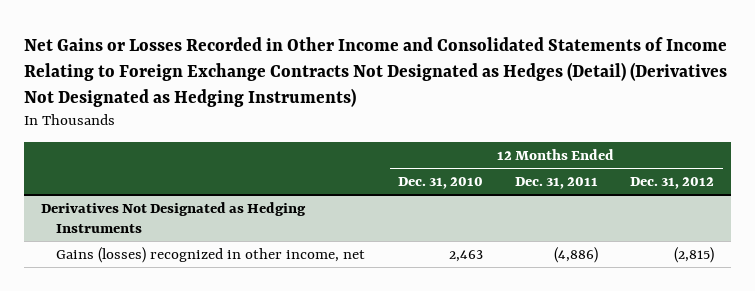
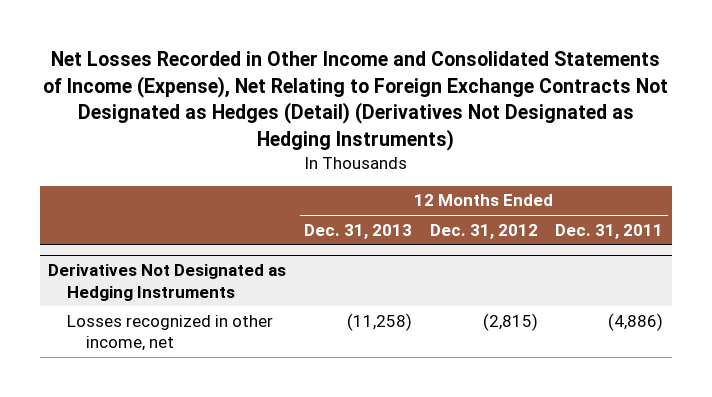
[24,36,728,107] Net Gains or Losses Recorded in Other Income and Consolidated Statements of Income Relating to Foreign Exchange Contracts Not Designated as Hedges (Detail) (Derivatives Not Designated as Hedging Instruments) -> [42,51,668,151] Net Losses Recorded in Other Income and Consolidated Statements of Income (Expense), Net Relating to Foreign Exchange Contracts Not Designated as Hedges (Detail) (Derivatives Not Designated as Hedging Instruments)
[397,177,483,190] Dec. 31, 2010 -> none
none -> [304,223,413,239] Dec. 31, 2013
[56,246,366,263] Gains (losses) recognized in other income, net -> [67,314,274,352] Losses recognized in other income, net

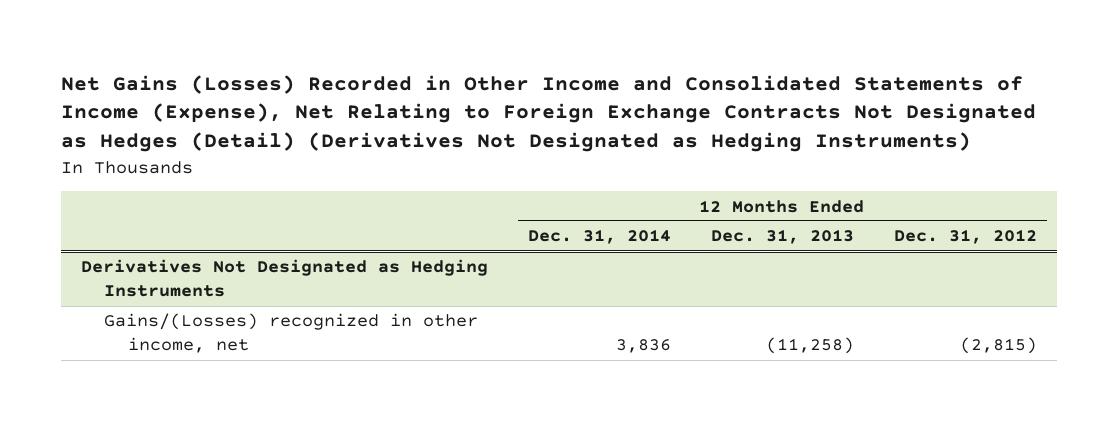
[42,51,668,151] Net Losses Recorded in Other Income and Consolidated Statements of Income (Expense), Net Relating to Foreign Exchange Contracts Not Designated as Hedges (Detail) (Derivatives Not Designated as Hedging Instruments) -> [60,74,1036,153] Net Gains (Losses) Recorded in Other Income and Consolidated Statements of Income (Expense), Net Relating to Foreign Exchange Contracts Not Designated as Hedges (Detail) (Derivatives Not Designated as Hedging Instruments)
[555,223,664,239] Dec. 31, 2011 -> none
none -> [527,229,671,245] Dec. 31, 2014
[67,314,274,352] Losses recognized in other income, net -> [104,313,479,354] Gains/(Losses) recognized in other income, net

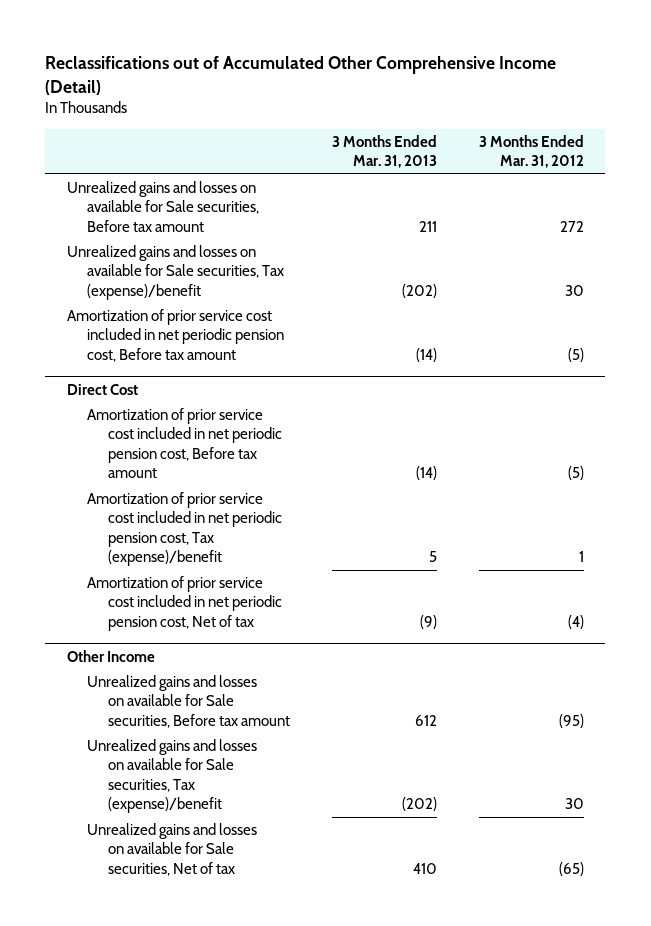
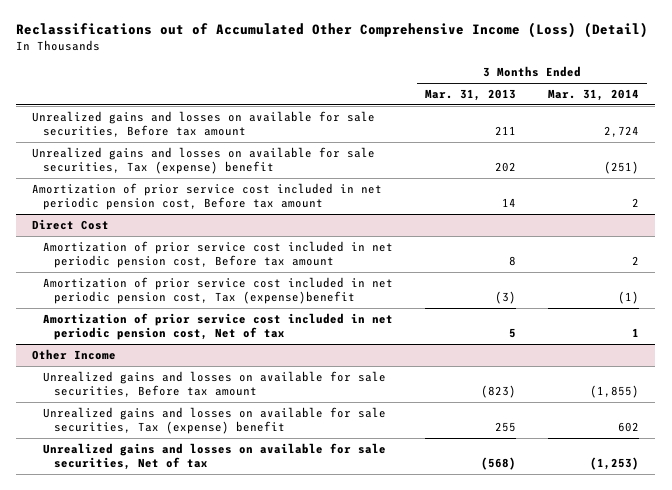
[45,56,557,95] Reclassifications out of Accumulated Other Comprehensive Income (Detail) -> [16,22,649,39] Reclassifications out of Accumulated Other Comprehensive Income (Loss) (Detail)
[479,134,585,169] 3 Months Ended Mar. 31, 2012 -> none
none -> [548,89,640,102] Mar. 31, 2014
[66,181,260,232] Unrealized gains and losses on available for Sale securities, Before tax amount -> [32,110,376,138] Unrealized gains and losses on available for sale securities, Before tax amount
[66,245,285,300] Unrealized gains and losses on available for Sale securities, Tax (expense)/benefit -> [32,146,376,175] Unrealized gains and losses on available for sale securities, Tax (expense) benefit
[401,283,437,298] (202) -> [495,162,517,173] 202
[415,347,437,362] (14) -> [502,198,517,208] 14
[415,465,437,480] (14) -> [509,256,517,267] 8
[87,492,282,566] Amortization of prior service cost included in net periodic pension cost, Tax (expense)/benefit -> [42,276,393,305] Amortization of prior service cost included in net periodic pension cost, Tax (expense)benefit
[428,550,437,562] 5 -> [495,291,517,305] (3)
[419,614,437,629] (9) -> [509,328,517,339] 5
[87,675,290,728] Unrealized gains and losses on available for Sale securities, Before tax amount -> [42,370,386,398] Unrealized gains and losses on available for sale securities, Before tax amount
[414,714,437,726] 612 -> [481,385,517,399] (823)
[87,739,258,813] Unrealized gains and losses on available for Sale securities, Tax (expense)/benefit -> [42,406,386,435] Unrealized gains and losses on available for sale securities, Tax (expense) benefit
[401,796,437,811] (202) -> [495,422,517,433] 255
[87,823,258,876] Unrealized gains and losses on available for Sale securities, Net of tax -> [42,442,386,471] Unrealized gains and losses on available for sale securities, Net of tax
[412,862,437,874] 410 -> [481,457,517,471] (568)

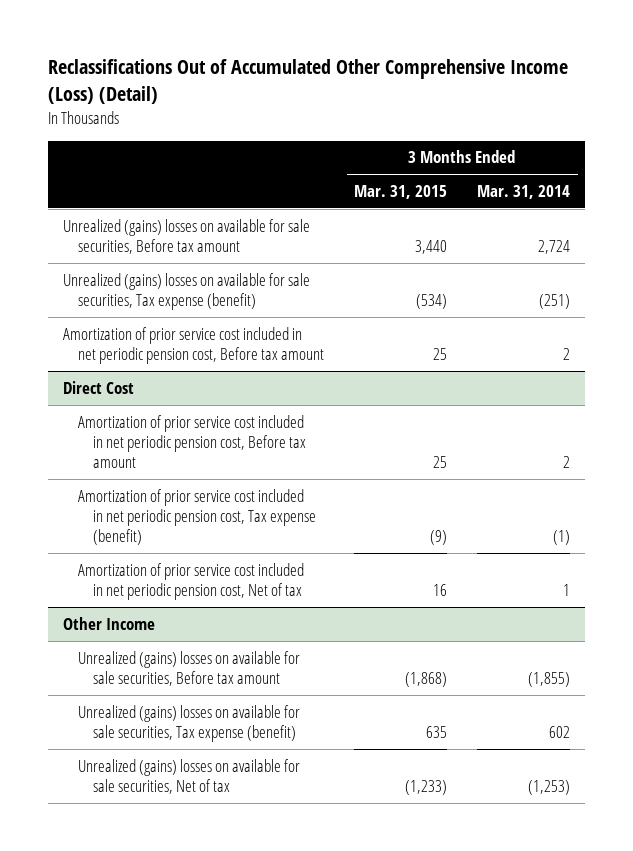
[16,22,649,39] Reclassifications out of Accumulated Other Comprehensive Income (Loss) (Detail) -> [48,59,569,104] Reclassifications Out of Accumulated Other Comprehensive Income (Loss) (Detail)
[425,89,517,102] Mar. 31, 2013 -> none
none -> [354,184,448,199] Mar. 31, 2015
[32,110,376,138] Unrealized gains and losses on available for sale securities, Before tax amount -> [63,218,311,254] Unrealized (gains) losses on available for sale securities, Before tax amount
[32,146,376,175] Unrealized gains and losses on available for sale securities, Tax (expense) benefit -> [63,272,311,310] Unrealized (gains) losses on available for sale securities, Tax expense (benefit)
[42,276,393,305] Amortization of prior service cost included in net periodic pension cost, Tax (expense)benefit -> [78,488,317,545] Amortization of prior service cost included in net periodic pension cost, Tax expense (benefit)
[42,370,386,398] Unrealized gains and losses on available for sale securities, Before tax amount -> [78,650,301,686] Unrealized (gains) losses on available for sale securities, Before tax amount
[42,406,386,435] Unrealized gains and losses on available for sale securities, Tax (expense) benefit -> [78,704,301,742] Unrealized (gains) losses on available for sale securities, Tax expense (benefit)
[42,442,386,471] Unrealized gains and losses on available for sale securities, Net of tax -> [78,758,301,794] Unrealized (gains) losses on available for sale securities, Net of tax

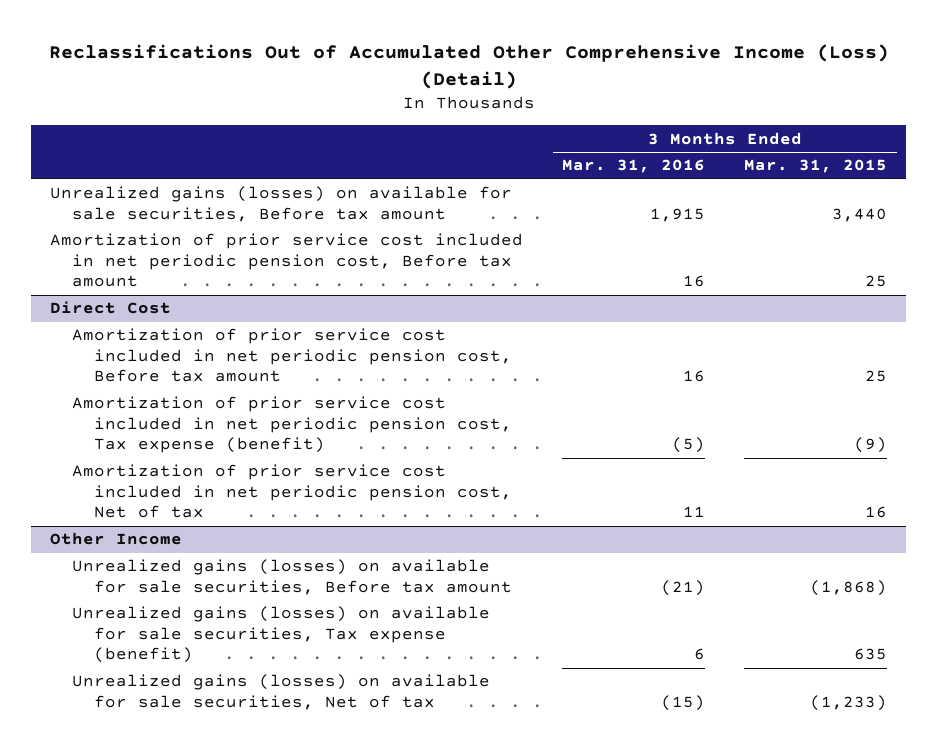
[477,184,571,199] Mar. 31, 2014 -> none
none -> [562,159,706,174] Mar. 31, 2016
[63,272,311,310] Unrealized (gains) losses on available for sale securities, Tax expense (benefit) -> none
[63,218,311,254] Unrealized (gains) losses on available for sale securities, Before tax amount -> [50,186,513,222] Unrealized gains (losses) on available for sale securities, Before tax amount
[78,650,301,686] Unrealized (gains) losses on available for sale securities, Before tax amount -> [72,559,512,595] Unrealized gains (losses) on available for sale securities, Before tax amount
[78,704,301,742] Unrealized (gains) losses on available for sale securities, Tax expense (benefit) -> [72,606,491,664] Unrealized gains (losses) on available for sale securities, Tax expense (benefit)
[78,758,301,794] Unrealized (gains) losses on available for sale securities, Net of tax -> [72,674,491,710] Unrealized gains (losses) on available for sale securities, Net of tax

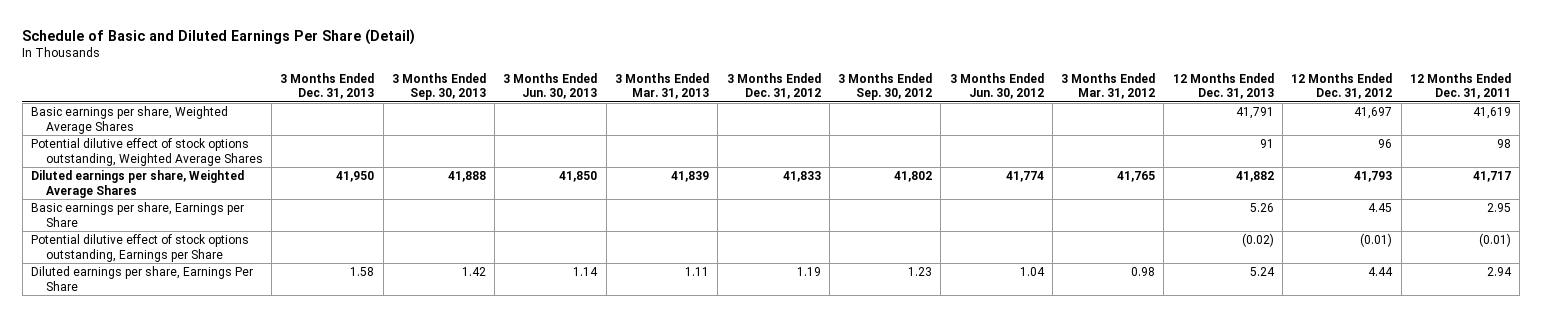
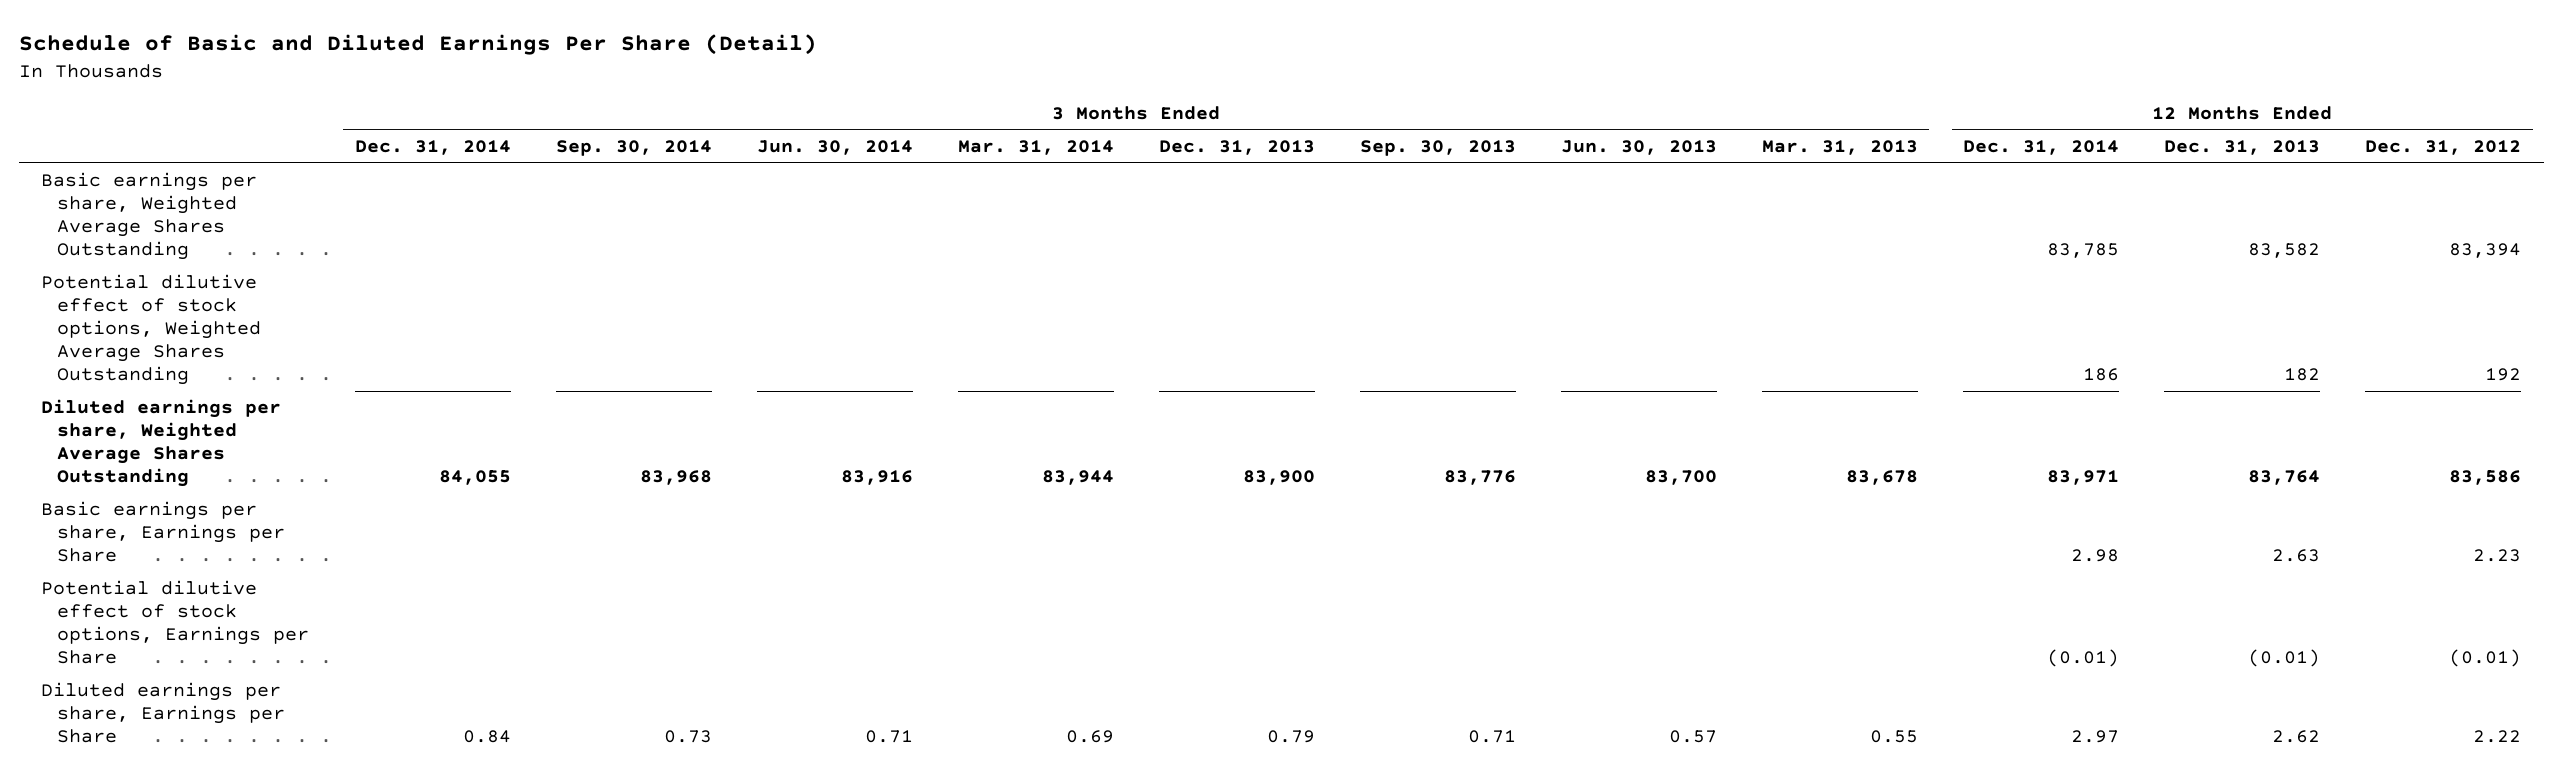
[726,72,821,100] 3 Months Ended Dec. 31, 2012 -> none
[838,72,933,101] 3 Months Ended Sep. 30, 2012 -> none
[949,72,1044,100] 3 Months Ended Jun. 30, 2012 -> none
[1061,72,1156,100] 3 Months Ended Mar. 31, 2012 -> none
[1409,72,1511,100] 12 Months Ended Dec. 31, 2011 -> none
none -> [354,140,511,156] Dec. 31, 2014
none -> [555,140,712,157] Sep. 30, 2014
none -> [756,140,913,156] Jun. 30, 2014
none -> [957,140,1114,156] Mar. 31, 2014
none -> [1963,140,2120,156] Dec. 31, 2014
[31,106,229,134] Basic earnings per share, Weighted Average Shares -> [41,172,258,261] Basic earnings per share, Weighted Average Shares Outstanding
[1235,107,1274,120] 41,791 -> [2248,243,2321,259] 83,582
[1354,107,1393,120] 41,697 -> [2449,243,2522,259] 83,394
[31,138,263,166] Potential dilutive effect of stock options outstanding, Weighted Average Shares -> [41,274,262,386] Potential dilutive effect of stock options, Weighted Average Shares Outstanding
[1259,139,1274,149] 91 -> [2284,368,2321,382] 182
[1378,139,1393,149] 96 -> [2485,368,2522,382] 192
[31,170,245,198] Diluted earnings per share, Weighted Average Shares -> [41,399,282,488] Diluted earnings per share, Weighted Average Shares Outstanding
[336,171,375,183] 41,950 -> [1242,470,1315,486] 83,900
[447,171,486,183] 41,888 -> [1443,470,1516,486] 83,776
[559,171,598,183] 41,850 -> [1645,470,1718,486] 83,700
[670,171,709,183] 41,839 -> [1846,470,1919,486] 83,678
[1235,171,1274,183] 41,882 -> [2248,470,2321,486] 83,764
[1354,171,1393,183] 41,793 -> [2449,470,2522,486] 83,586
[1249,203,1274,213] 5.26 -> [2272,549,2321,563] 2.63
[1368,203,1393,213] 4.45 -> [2473,549,2522,563] 2.23
[31,234,250,262] Potential dilutive effect of stock options outstanding, Earnings per Share -> [41,580,310,665] Potential dilutive effect of stock options, Earnings per Share
[1241,233,1274,248] (0.02) -> [2248,649,2321,668] (0.01)
[31,266,254,291] Diluted earnings per share, Earnings Per Share -> [41,682,286,744] Diluted earnings per share, Earnings per Share
[350,267,375,277] 1.58 -> [1266,730,1315,744] 0.79
[461,267,486,277] 1.42 -> [1467,730,1516,744] 0.71
[573,267,599,277] 1.14 -> [1669,730,1718,744] 0.57
[684,267,709,277] 1.11 -> [1870,730,1919,744] 0.55
[1249,267,1275,277] 5.24 -> [2272,730,2321,744] 2.62
[1368,267,1394,277] 4.44 -> [2473,730,2522,744] 2.22

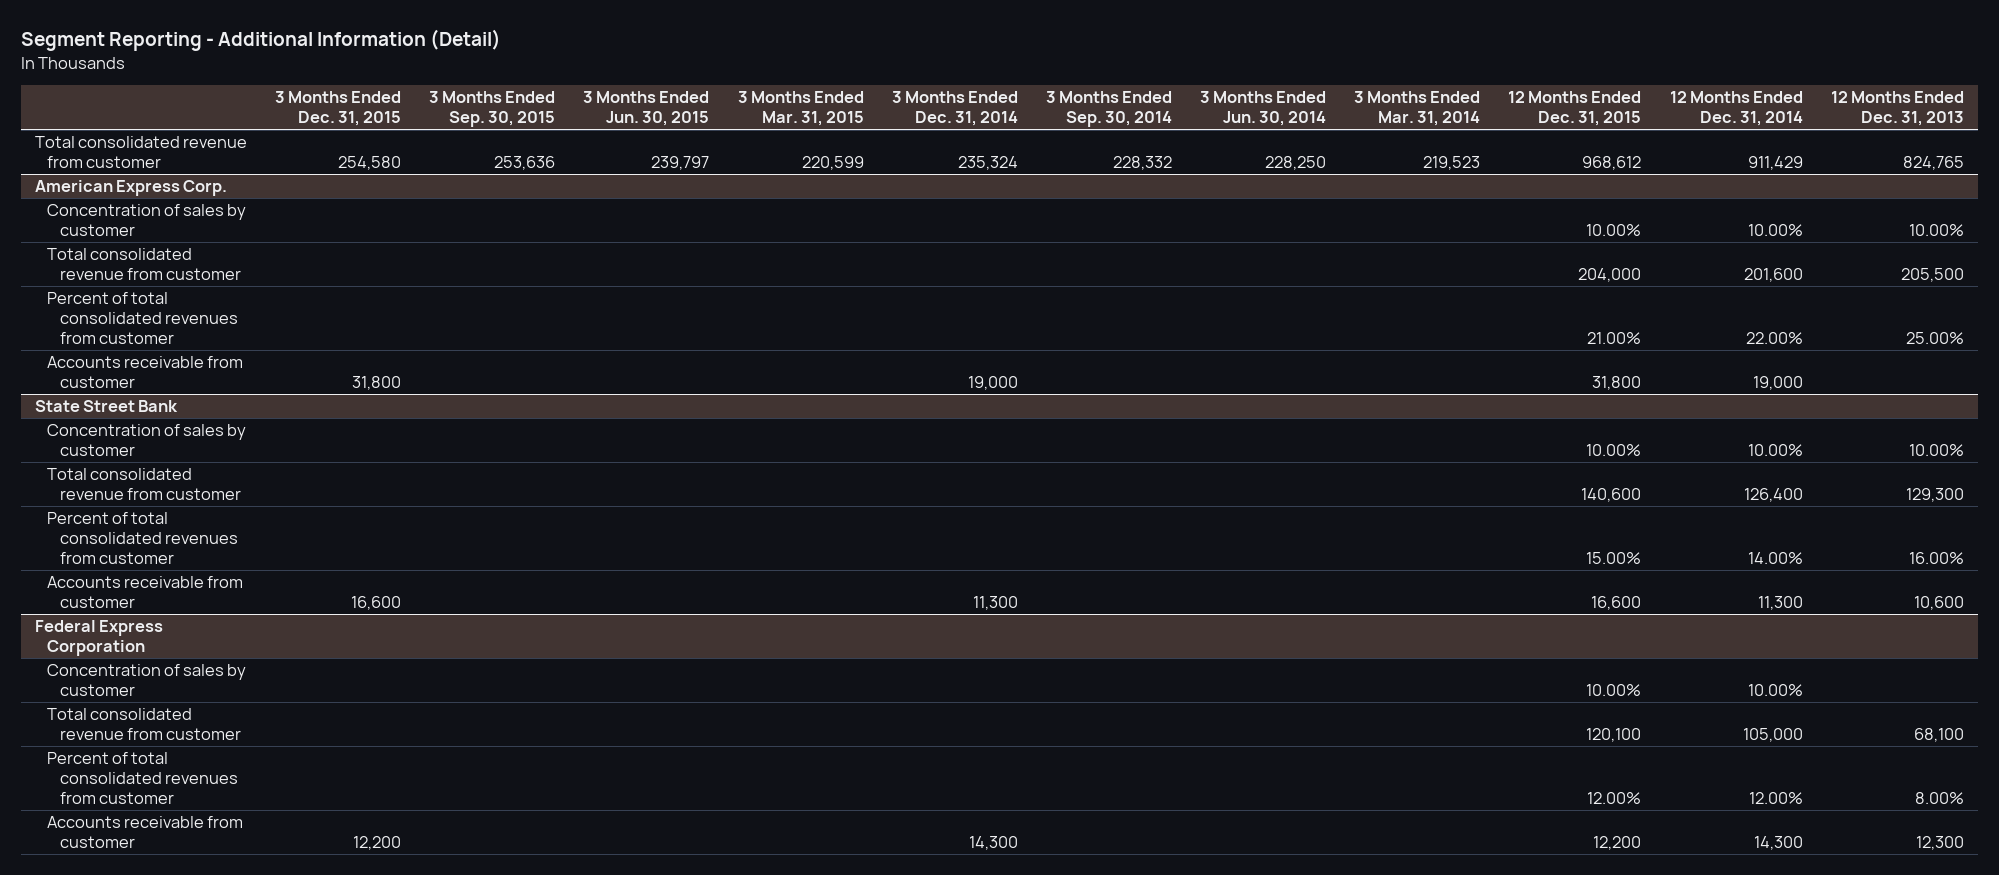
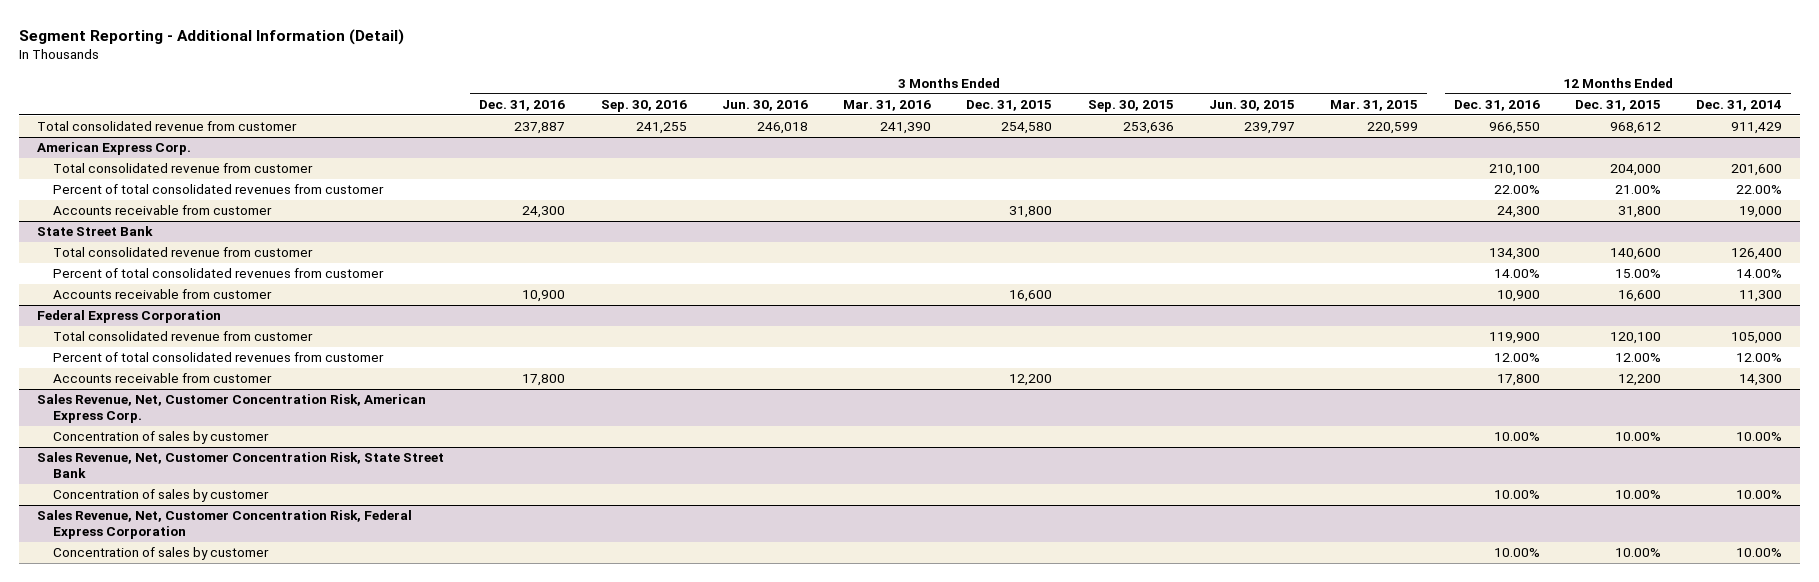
[891,91,1018,127] 3 Months Ended Dec. 31, 2014 -> none
[1045,91,1172,128] 3 Months Ended Sep. 30, 2014 -> none
[1200,91,1327,127] 3 Months Ended Jun. 30, 2014 -> none
[1354,91,1481,127] 3 Months Ended Mar. 31, 2014 -> none
[1830,91,1964,127] 12 Months Ended Dec. 31, 2013 -> none
none -> [479,100,566,112] Dec. 31, 2016
none -> [600,100,687,113] Sep. 30, 2016
none -> [721,100,808,112] Jun. 30, 2016
none -> [843,100,932,112] Mar. 31, 2016
none -> [1453,100,1540,112] Dec. 31, 2016
[47,204,247,237] Concentration of sales by customer -> none
[47,424,247,457] Concentration of sales by customer -> none
[47,664,247,697] Concentration of sales by customer -> none
none -> [36,394,426,424] Sales Revenue, Net, Customer Concentration Risk, American Express Corp.
none -> [53,431,270,445] Concentration of sales by customer
none -> [36,452,444,479] Sales Revenue, Net, Customer Concentration Risk, State Street Bank
none -> [53,489,270,503] Concentration of sales by customer
none -> [36,510,412,540] Sales Revenue, Net, Customer Concentration Risk, Federal Express Corporation
none -> [53,547,270,561] Concentration of sales by customer

